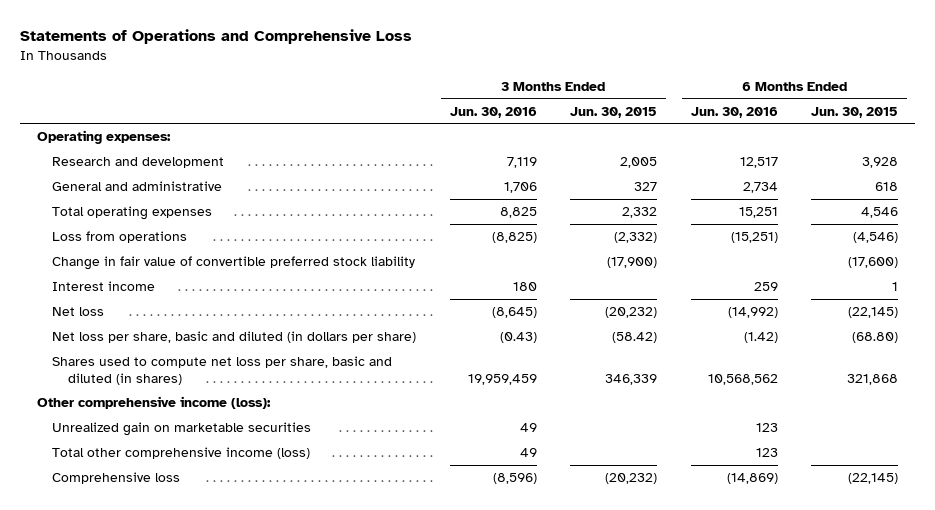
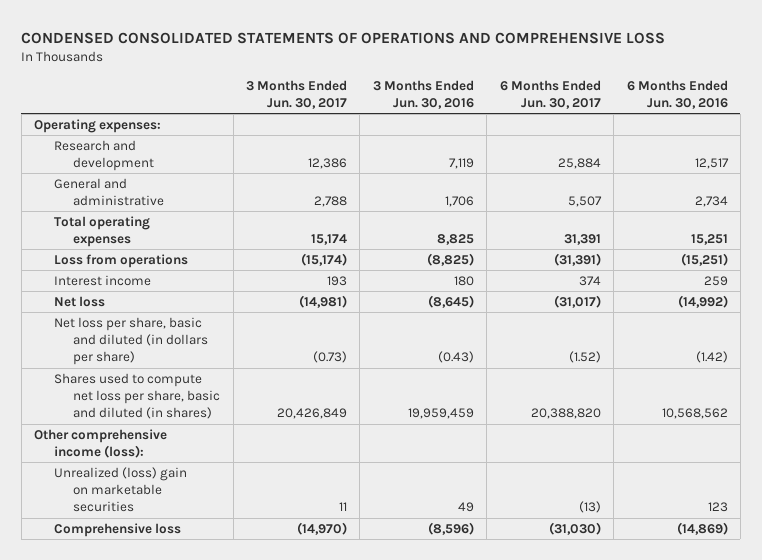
[19,29,412,45] Statements of Operations and Comprehensive Loss -> [21,31,666,44] CONDENSED CONSOLIDATED STATEMENTS OF OPERATIONS AND COMPREHENSIVE LOSS
[570,106,658,118] Jun. 30, 2015 -> none
[811,106,899,118] Jun. 30, 2015 -> none
none -> [246,79,348,109] 3 Months Ended Jun. 30, 2017
none -> [499,79,601,109] 6 Months Ended Jun. 30, 2017
[52,256,416,271] Change in fair value of convertible preferred stock liability -> none
[52,447,311,460] Total other comprehensive income (loss) -> none
[52,422,312,437] Unrealized gain on marketable securities -> [53,466,187,513] Unrealized (loss) gain on marketable securities

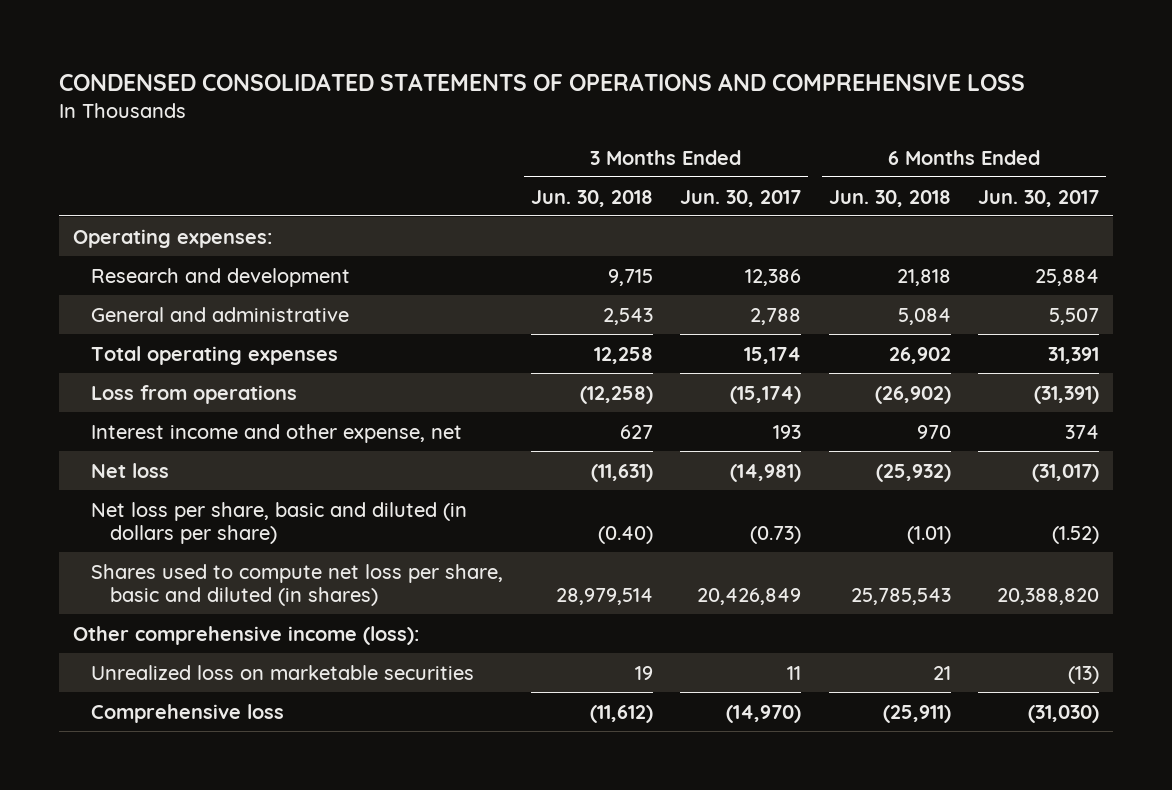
[372,79,474,109] 3 Months Ended Jun. 30, 2016 -> none
[626,79,728,109] 6 Months Ended Jun. 30, 2016 -> none
none -> [530,189,653,207] Jun. 30, 2018
none -> [828,189,951,207] Jun. 30, 2018
[53,274,151,286] Interest income -> [91,423,463,443] Interest income and other expense, net
[53,466,187,513] Unrealized (loss) gain on marketable securities -> [91,664,475,680] Unrealized loss on marketable securities

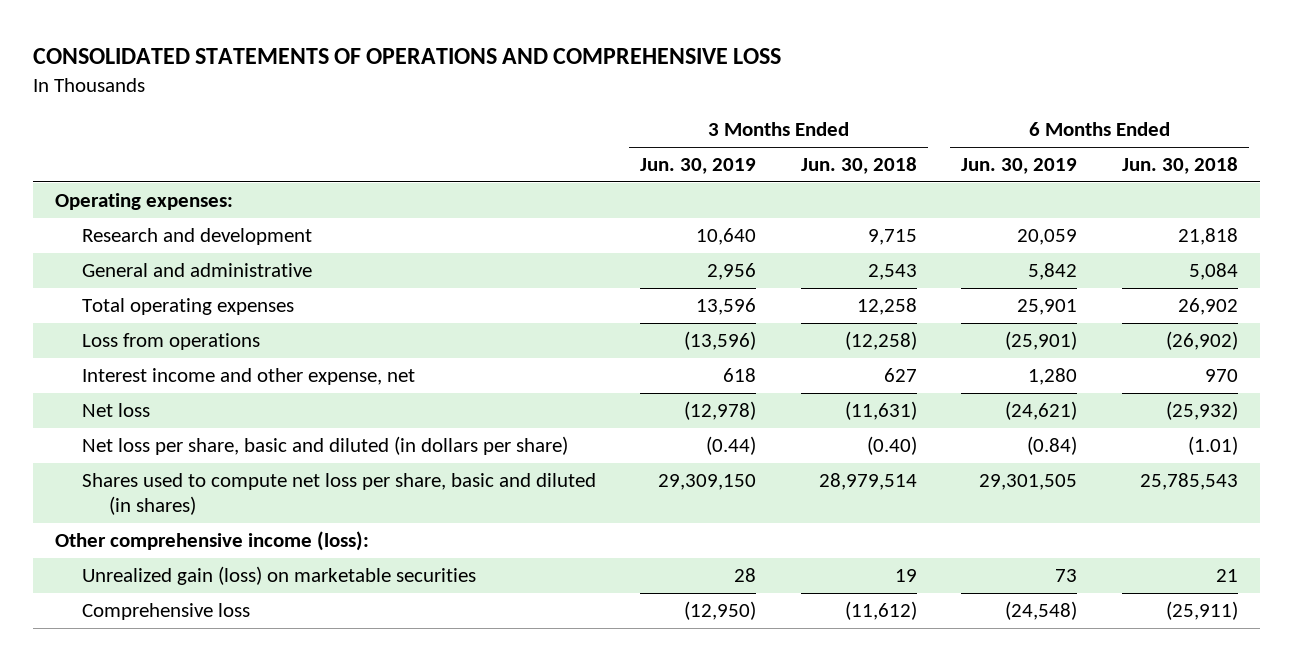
[59,72,1026,91] CONDENSED CONSOLIDATED STATEMENTS OF OPERATIONS AND COMPREHENSIVE LOSS -> [32,48,781,65] CONSOLIDATED STATEMENTS OF OPERATIONS AND COMPREHENSIVE LOSS
[680,189,802,207] Jun. 30, 2017 -> none
[978,189,1100,207] Jun. 30, 2017 -> none
none -> [640,158,757,175] Jun. 30, 2019
none -> [961,158,1078,175] Jun. 30, 2019
[91,664,475,680] Unrealized loss on marketable securities -> [81,566,476,586] Unrealized gain (loss) on marketable securities

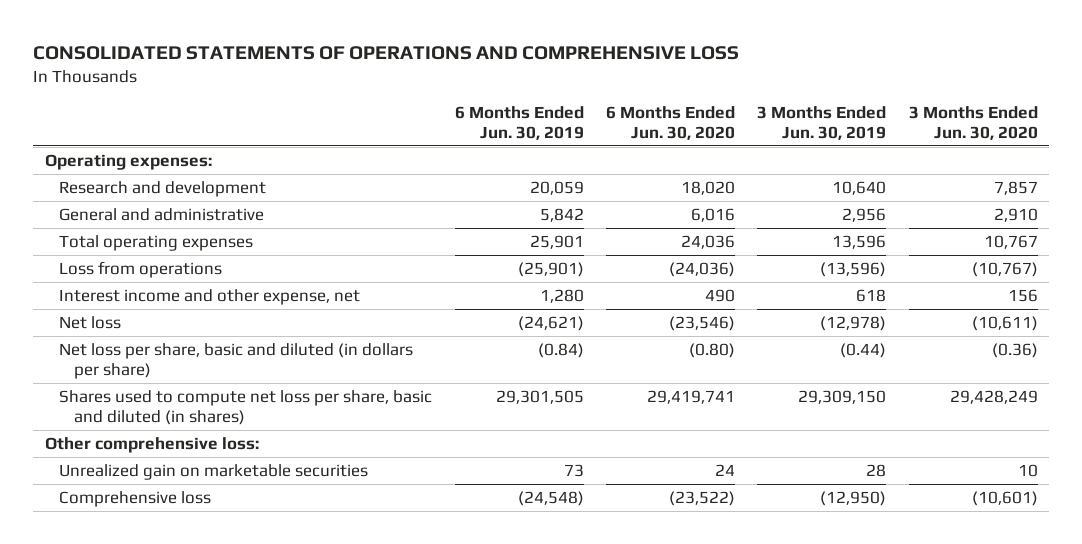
[800,157,917,175] Jun. 30, 2018 -> none
[1121,157,1238,175] Jun. 30, 2018 -> none
none -> [606,105,736,140] 6 Months Ended Jun. 30, 2020
none -> [908,105,1038,140] 3 Months Ended Jun. 30, 2020
[54,531,369,552] Other comprehensive income (loss): -> [44,437,259,454] Other comprehensive loss:
[81,566,476,586] Unrealized gain (loss) on marketable securities -> [59,464,369,481] Unrealized gain on marketable securities

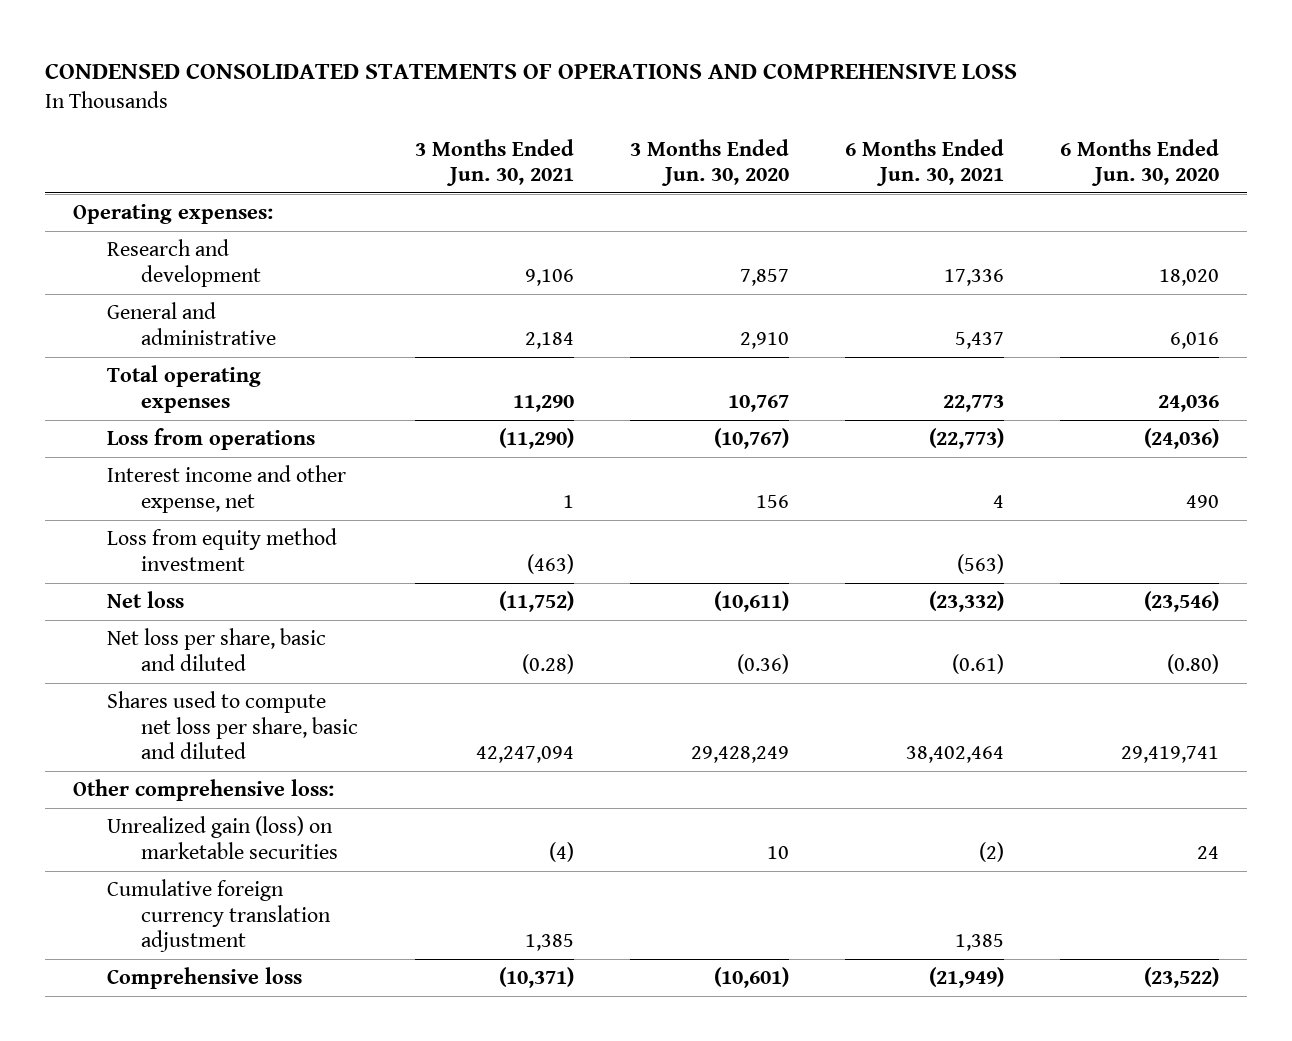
[33,46,740,61] CONSOLIDATED STATEMENTS OF OPERATIONS AND COMPREHENSIVE LOSS -> [44,62,1017,79] CONDENSED CONSOLIDATED STATEMENTS OF OPERATIONS AND COMPREHENSIVE LOSS
[454,105,584,140] 6 Months Ended Jun. 30, 2019 -> none
[757,105,887,140] 3 Months Ended Jun. 30, 2019 -> none
none -> [414,138,574,187] 3 Months Ended Jun. 30, 2021
none -> [844,138,1004,187] 6 Months Ended Jun. 30, 2021
none -> [107,528,338,571] Loss from equity method investment
[59,343,414,379] Net loss per share, basic and diluted (in dollars per share) -> [107,628,327,671] Net loss per share, basic and diluted
[59,390,433,425] Shares used to compute net loss per share, basic and diluted (in shares) -> [107,691,359,760] Shares used to compute net loss per share, basic and diluted
[59,464,369,481] Unrealized gain on marketable securities -> [107,816,339,859] Unrealized gain (loss) on marketable securities
none -> [107,879,332,953] Cumulative foreign currency translation adjustment

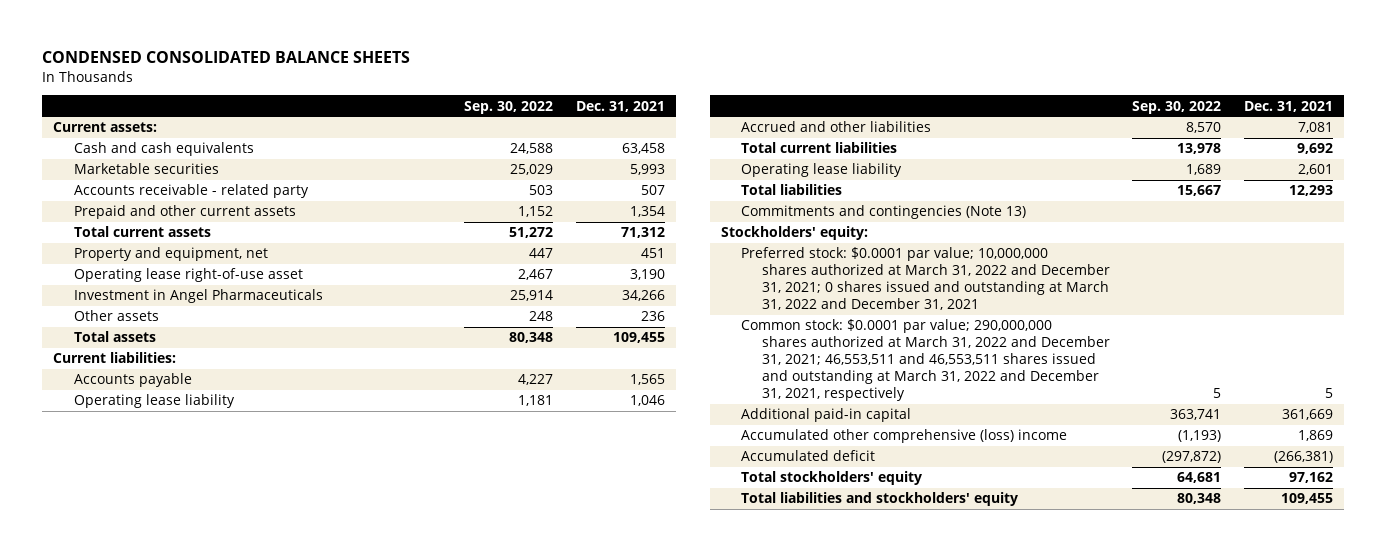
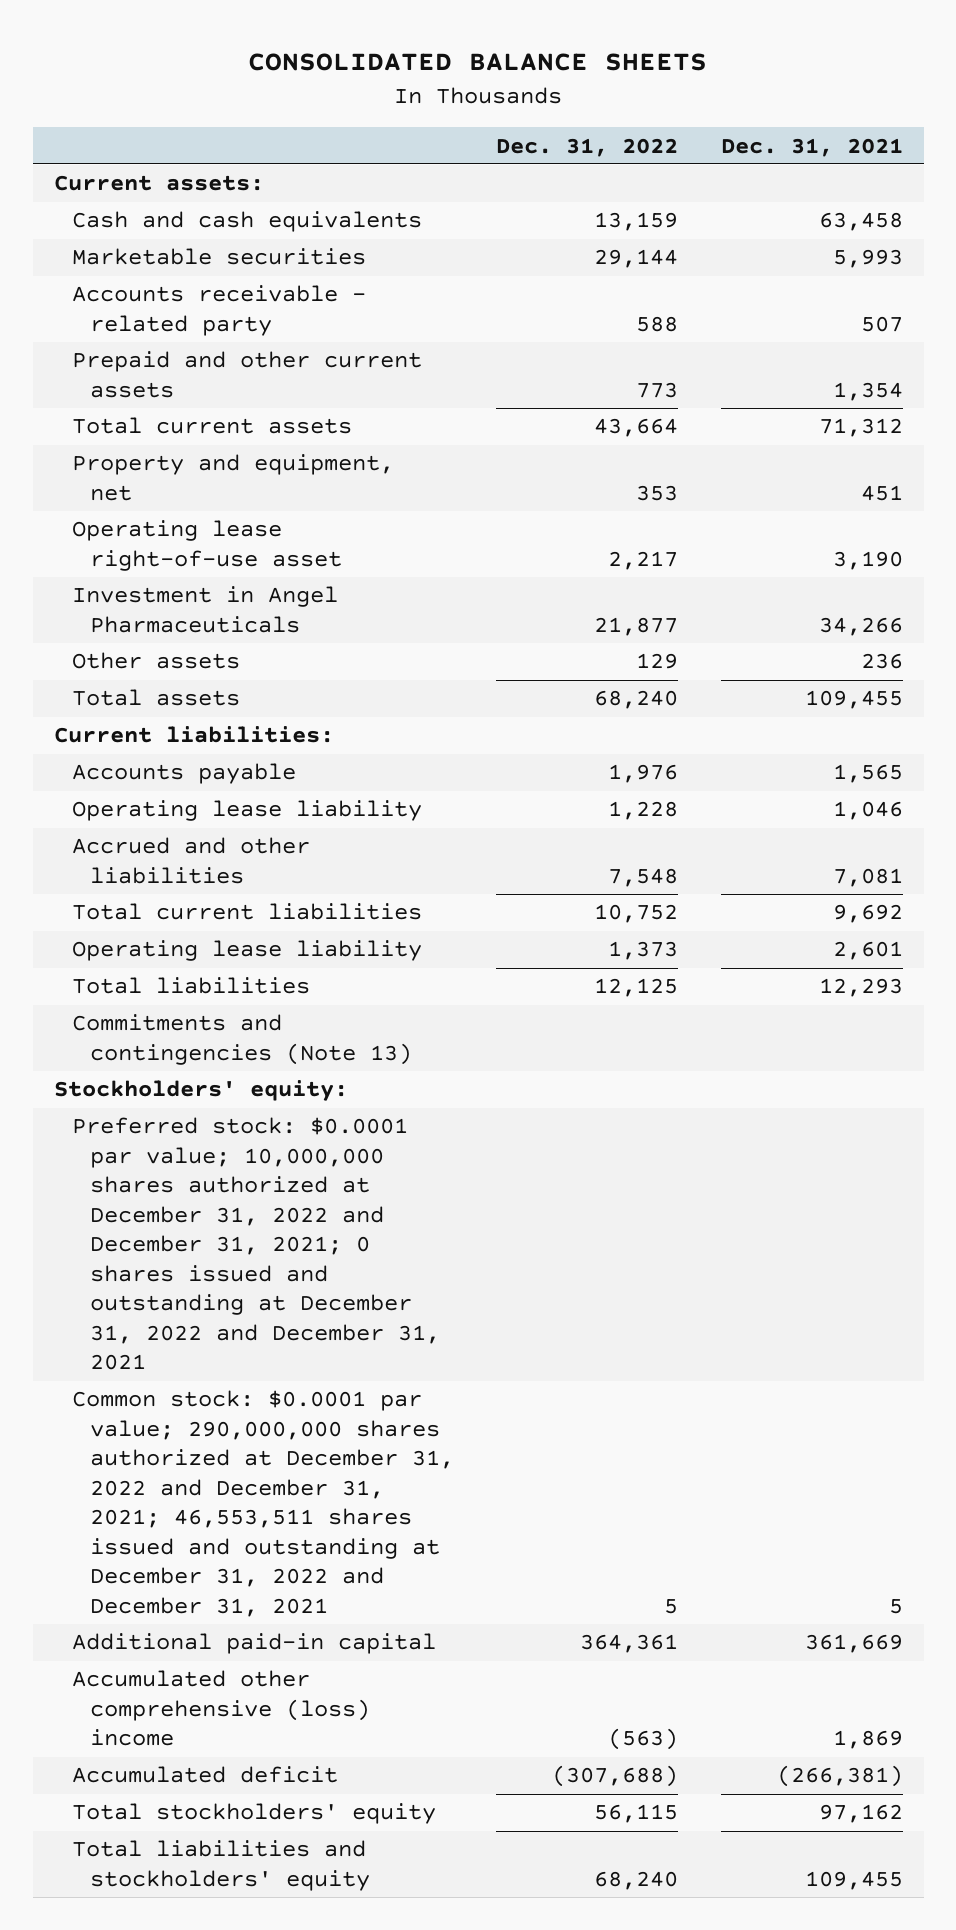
[42,51,411,64] CONDENSED CONSOLIDATED BALANCE SHEETS -> [248,53,708,72] CONSOLIDATED BALANCE SHEETS
[464,100,554,114] Sep. 30, 2022 -> none
none -> [496,137,679,157] Dec. 31, 2022
[741,247,1110,311] Preferred stock: $0.0001 par value; 10,000,000 shares authorized at March 31, 2022 and December 31, 2021; 0 shares issued and outstanding at March 31, 2022 and December 31, 2021 -> [72,1117,441,1371] Preferred stock: $0.0001 par value; 10,000,000 shares authorized at December 31, 2022 and December 31, 2021; 0 shares issued and outstanding at December 31, 2022 and December 31, 2021
[741,319,1110,402] Common stock: $0.0001 par value; 290,000,000 shares authorized at March 31, 2022 and December 31, 2021; 46,553,511 and 46,553,511 shares issued and outstanding at March 31, 2022 and December 31, 2021, respectively -> [72,1390,455,1617] Common stock: $0.0001 par value; 290,000,000 shares authorized at December 31, 2022 and December 31, 2021; 46,553,511 shares issued and outstanding at December 31, 2022 and December 31, 2021

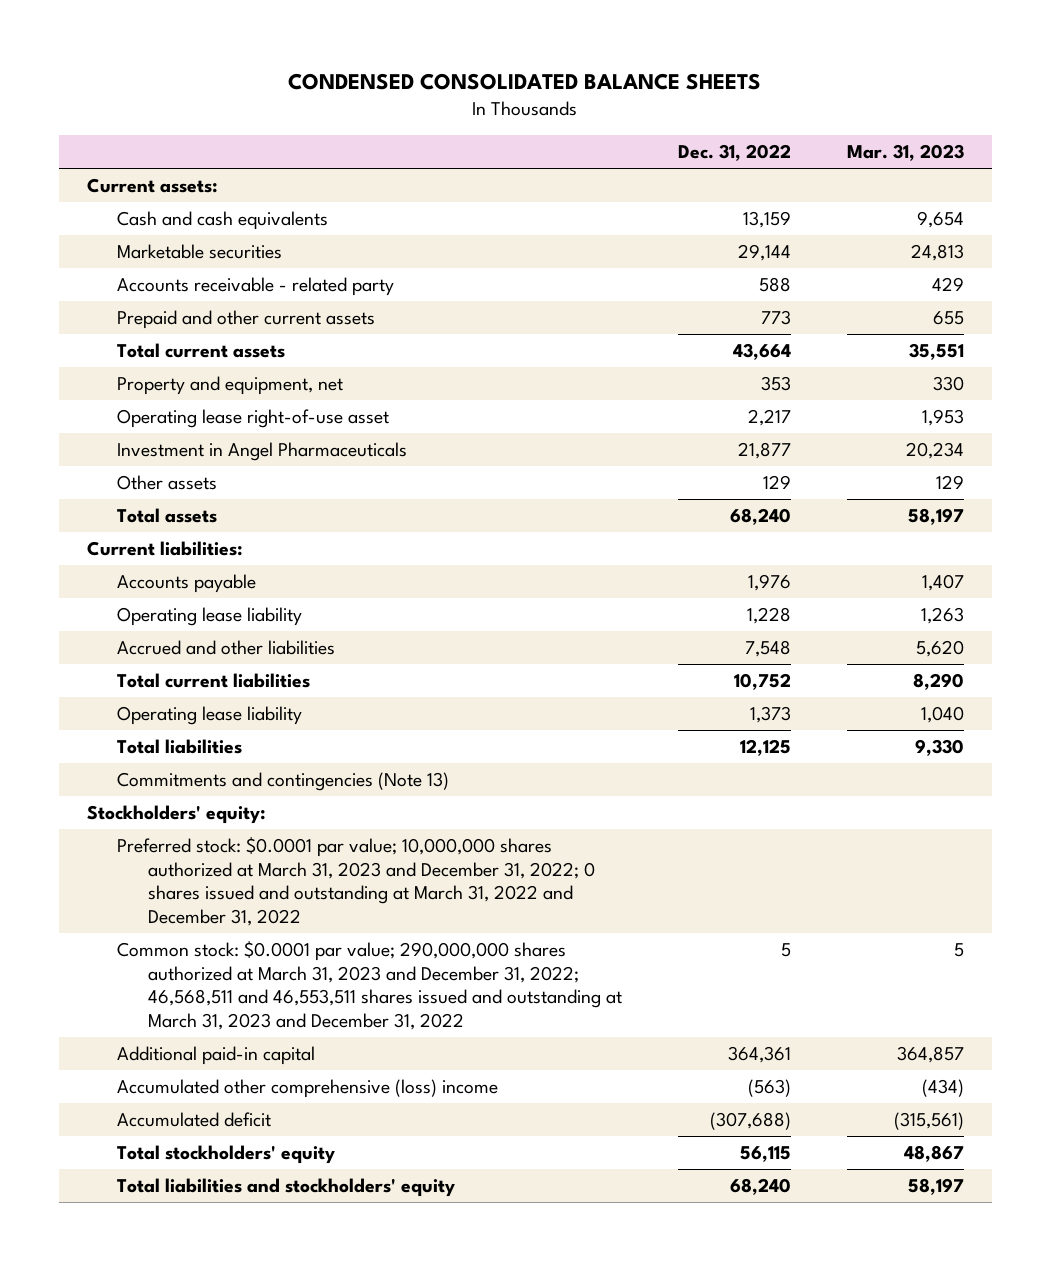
[248,53,708,72] CONSOLIDATED BALANCE SHEETS -> [288,72,762,90] CONDENSED CONSOLIDATED BALANCE SHEETS
[720,137,903,157] Dec. 31, 2021 -> none
none -> [846,143,964,161] Mar. 31, 2023
[72,1117,441,1371] Preferred stock: $0.0001 par value; 10,000,000 shares authorized at December 31, 2022 and December 31, 2021; 0 shares issued and outstanding at December 31, 2022 and December 31, 2021 -> [117,837,595,927] Preferred stock: $0.0001 par value; 10,000,000 shares authorized at March 31, 2023 and December 31, 2022; 0 shares issued and outstanding at March 31, 2022 and December 31, 2022
[72,1390,455,1617] Common stock: $0.0001 par value; 290,000,000 shares authorized at December 31, 2022 and December 31, 2021; 46,553,511 shares issued and outstanding at December 31, 2022 and December 31, 2021 -> [117,941,622,1031] Common stock: $0.0001 par value; 290,000,000 shares authorized at March 31, 2023 and December 31, 2022; 46,568,511 and 46,553,511 shares issued and outstanding at March 31, 2023 and December 31, 2022

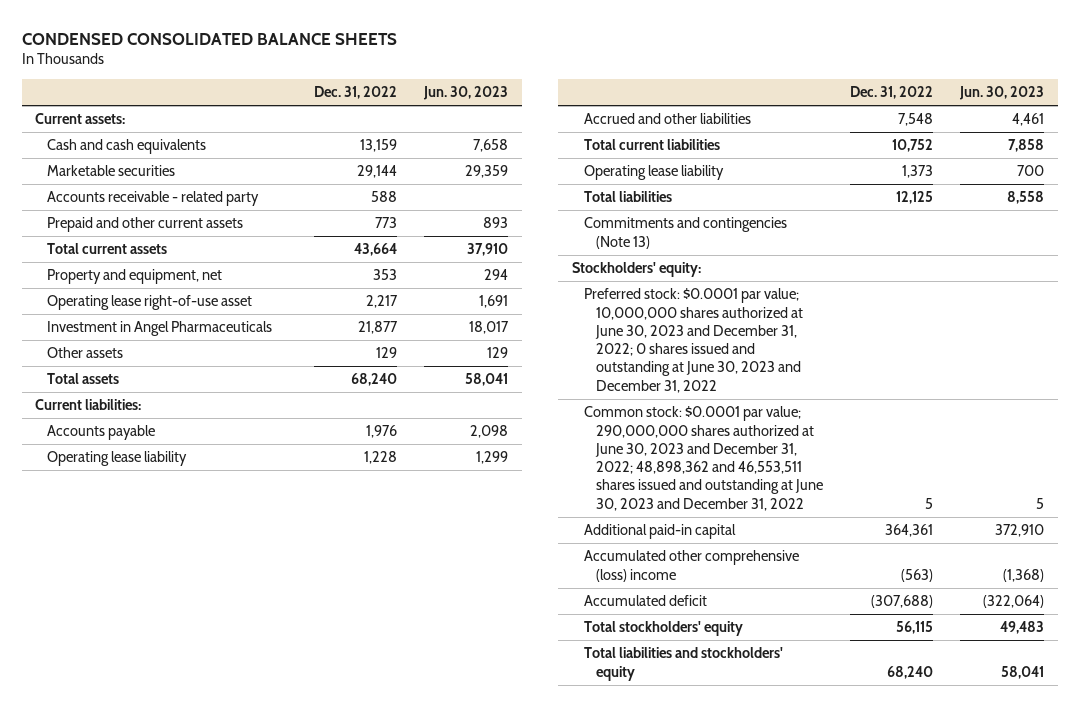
[846,143,964,161] Mar. 31, 2023 -> none
none -> [422,86,508,101] Jun. 30, 2023
[117,837,595,927] Preferred stock: $0.0001 par value; 10,000,000 shares authorized at March 31, 2023 and December 31, 2022; 0 shares issued and outstanding at March 31, 2022 and December 31, 2022 -> [583,288,803,393] Preferred stock: $0.0001 par value; 10,000,000 shares authorized at June 30, 2023 and December 31, 2022; 0 shares issued and outstanding at June 30, 2023 and December 31, 2022
[117,941,622,1031] Common stock: $0.0001 par value; 290,000,000 shares authorized at March 31, 2023 and December 31, 2022; 46,568,511 and 46,553,511 shares issued and outstanding at March 31, 2023 and December 31, 2022 -> [583,406,823,511] Common stock: $0.0001 par value; 290,000,000 shares authorized at June 30, 2023 and December 31, 2022; 48,898,362 and 46,553,511 shares issued and outstanding at June 30, 2023 and December 31, 2022

